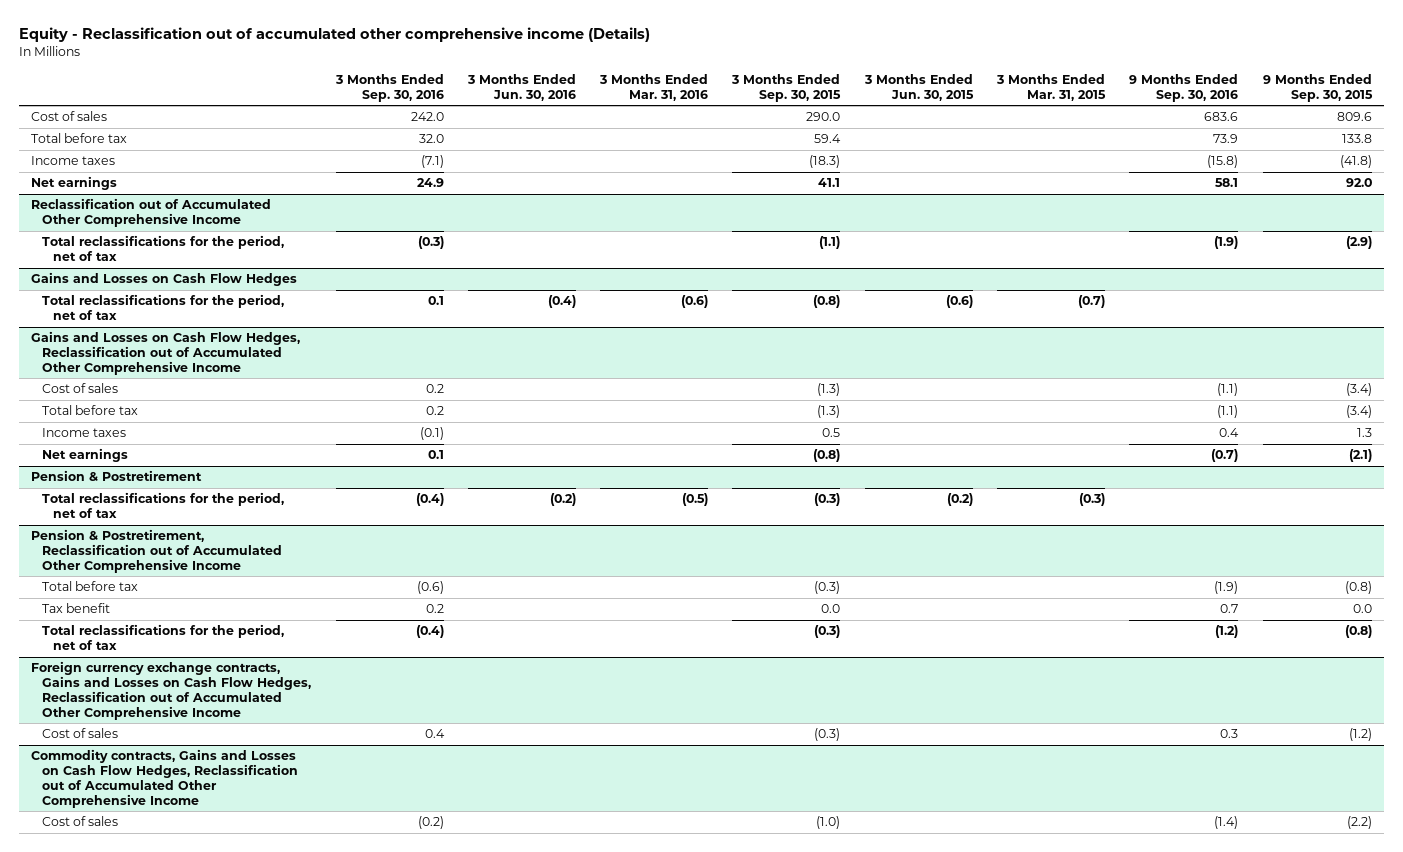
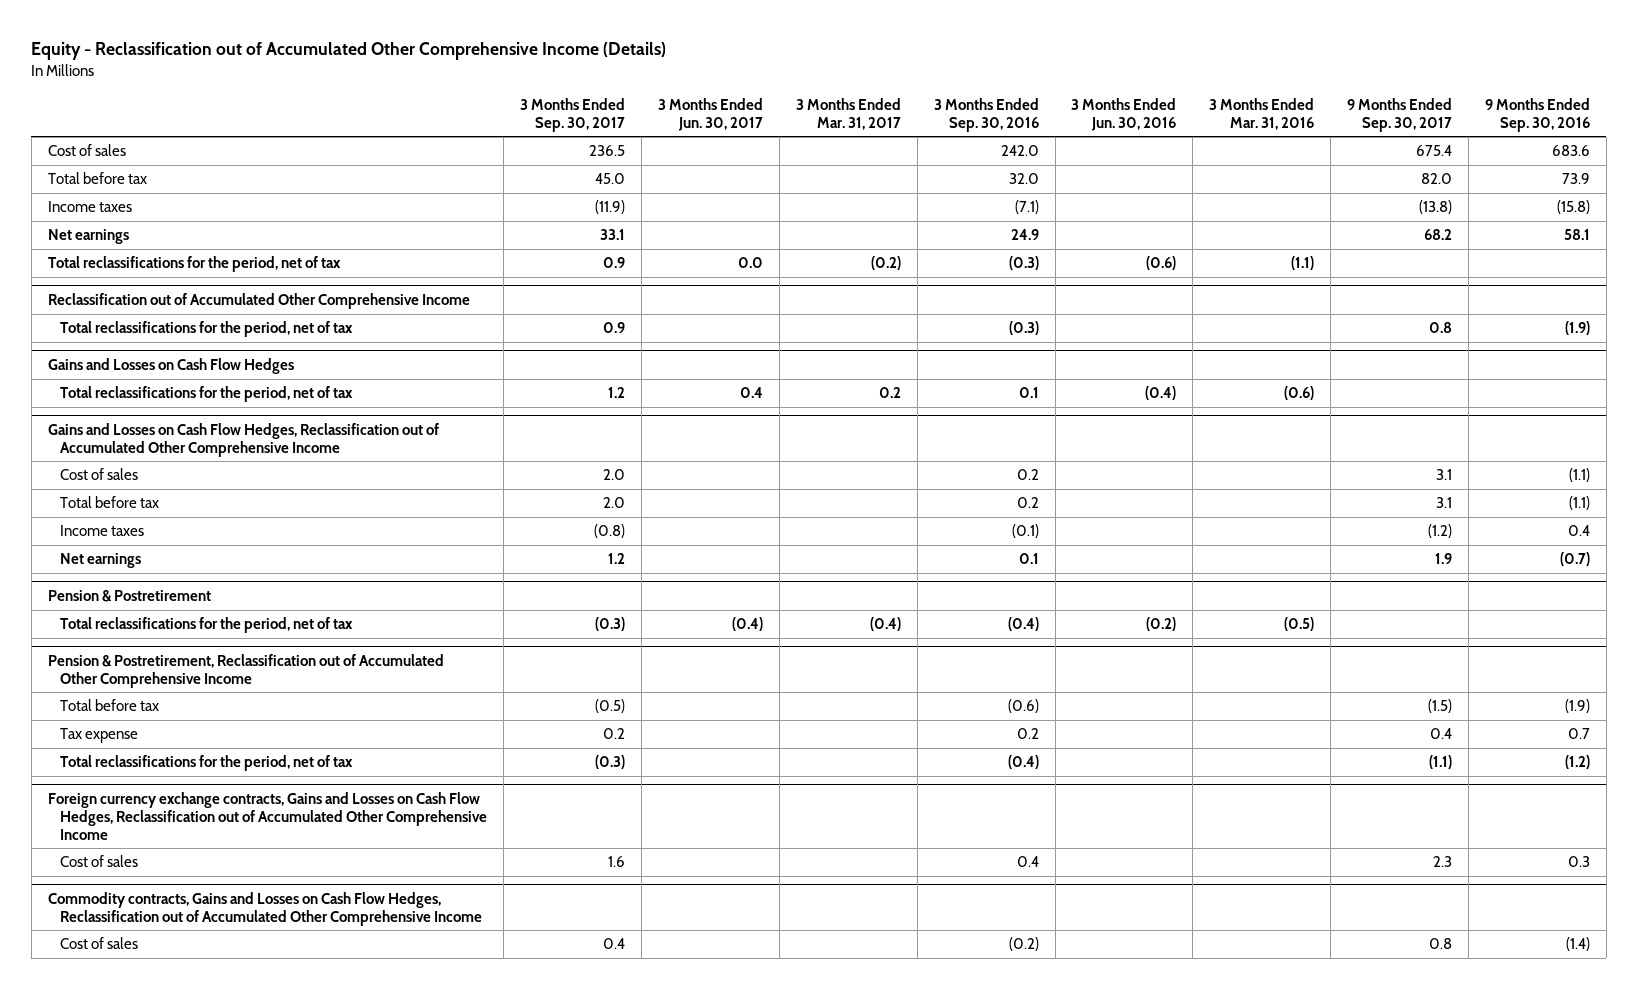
[19,26,651,42] Equity - Reclassification out of accumulated other comprehensive income (Details) -> [31,42,667,61] Equity - Reclassification out of Accumulated Other Comprehensive Income (Details)
[731,74,842,102] 3 Months Ended Sep. 30, 2015 -> none
[863,74,974,101] 3 Months Ended Jun. 30, 2015 -> none
[996,74,1107,101] 3 Months Ended Mar. 31, 2015 -> none
[1262,74,1373,102] 9 Months Ended Sep. 30, 2015 -> none
none -> [520,97,626,132] 3 Months Ended Sep. 30, 2017
none -> [657,97,763,131] 3 Months Ended Jun. 30, 2017
none -> [795,97,901,130] 3 Months Ended Mar. 31, 2017
none -> [1347,97,1453,132] 9 Months Ended Sep. 30, 2017
none -> [47,256,341,273] Total reclassifications for the period, net of tax
[42,603,111,614] Tax benefit -> [60,728,139,744] Tax expense

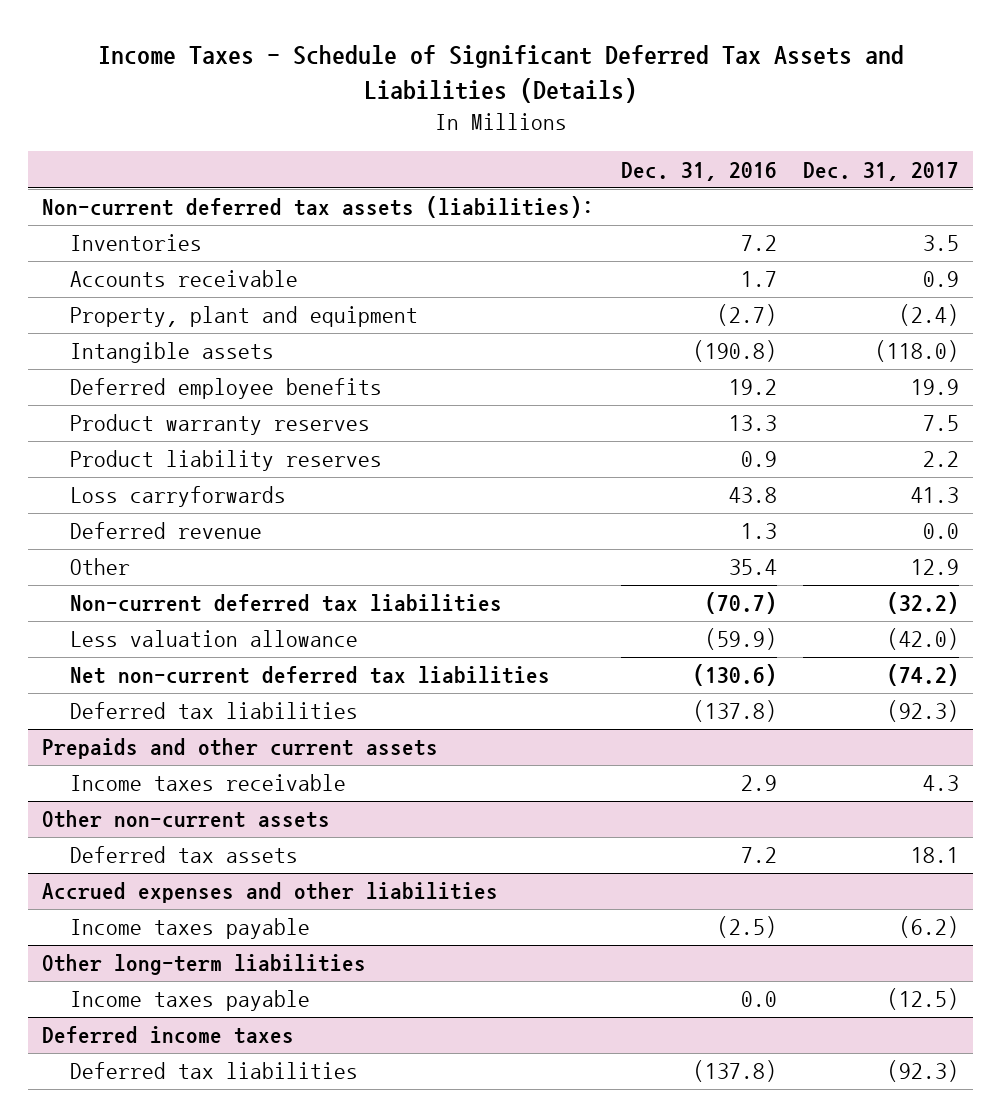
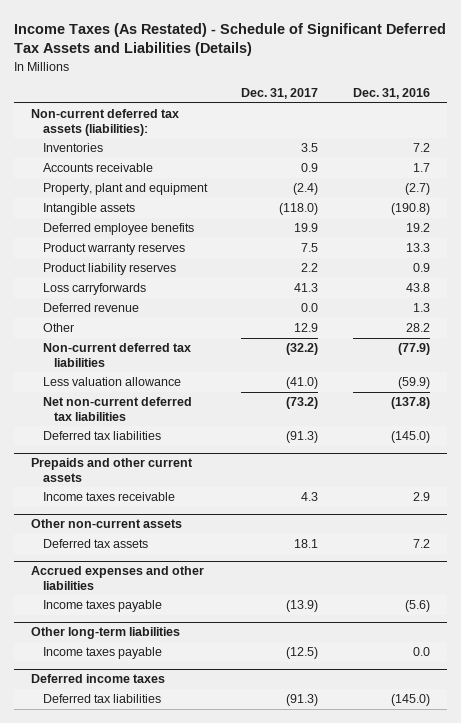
[97,45,904,104] Income Taxes - Schedule of Significant Deferred Tax Assets and Liabilities (Details) -> [14,22,447,57] Income Taxes (As Restated) - Schedule of Significant Deferred Tax Assets and Liabilities (Details)
[728,559,777,576] 35.4 -> [405,323,430,333] 28.2
[704,592,777,615] (70.7) -> [397,343,430,356] (77.9)
[887,628,960,651] (42.0) -> [286,377,319,390] (41.0)
[692,664,777,687] (130.6) -> [390,397,430,410] (137.8)
[887,664,960,687] (74.2) -> [286,397,319,410] (73.2)
[692,700,777,723] (137.8) -> [390,431,430,444] (145.0)
[887,700,960,723] (92.3) -> [286,431,319,444] (91.3)
[716,916,777,939] (2.5) -> [404,600,430,613] (5.6)
[899,916,960,939] (6.2) -> [286,600,319,613] (13.9)
[692,1060,777,1083] (137.8) -> [390,694,430,707] (145.0)
[887,1060,960,1083] (92.3) -> [286,694,319,707] (91.3)

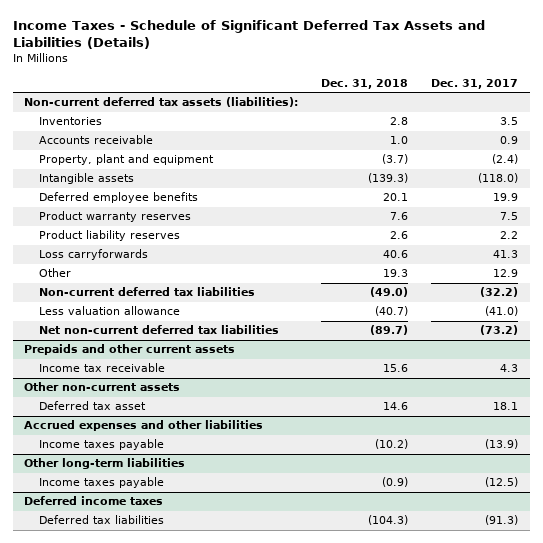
[14,22,447,57] Income Taxes (As Restated) - Schedule of Significant Deferred Tax Assets and Liabilities (Details) -> [12,20,485,50] Income Taxes - Schedule of Significant Deferred Tax Assets and Liabilities (Details)
[352,88,430,100] Dec. 31, 2016 -> none
none -> [321,78,409,89] Dec. 31, 2018
[42,303,139,313] Deferred revenue -> none
[42,431,161,441] Deferred tax liabilities -> none
[42,492,175,502] Income taxes receivable -> [39,363,166,373] Income tax receivable
[42,539,148,549] Deferred tax assets -> [39,401,147,411] Deferred tax asset

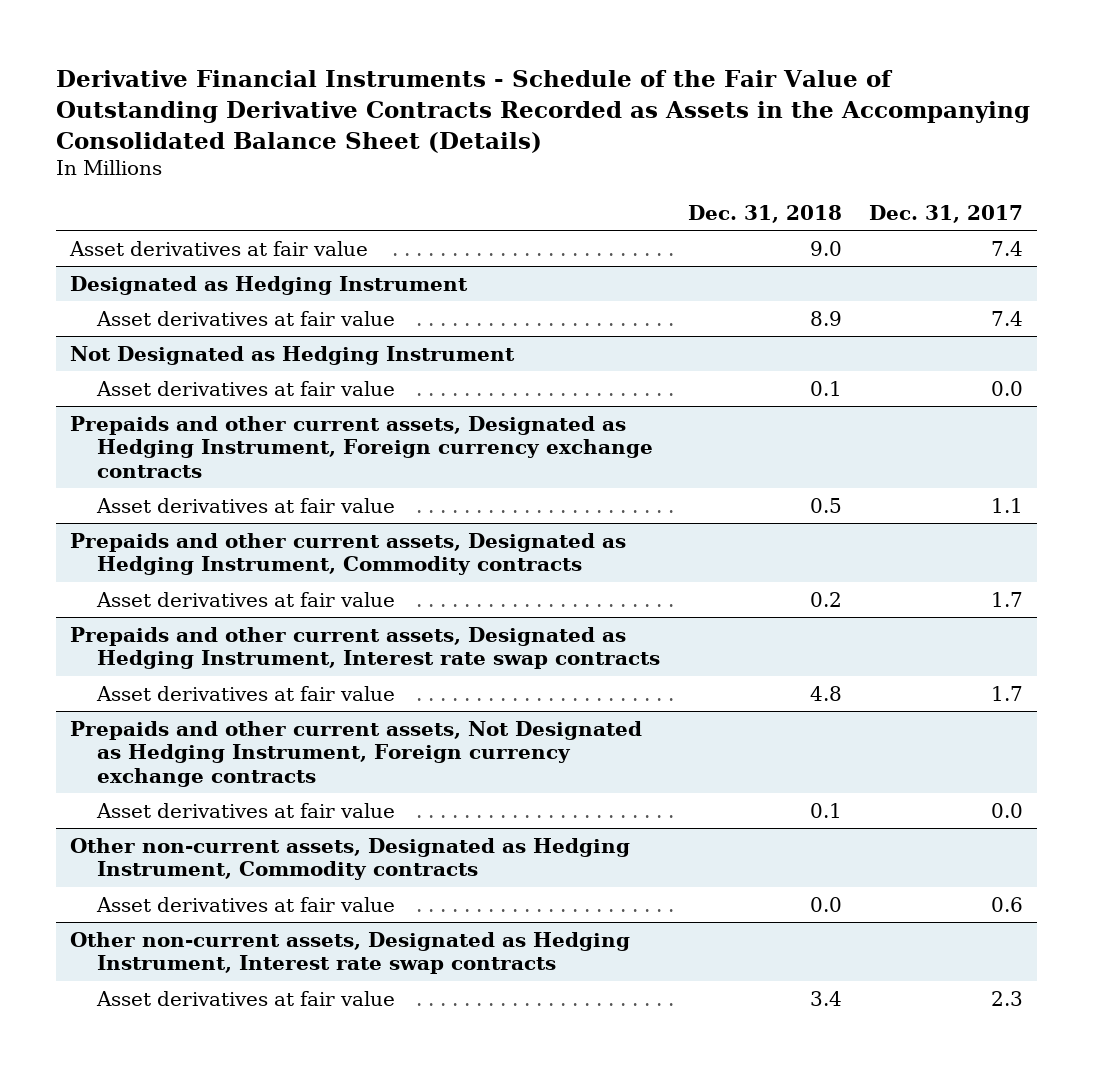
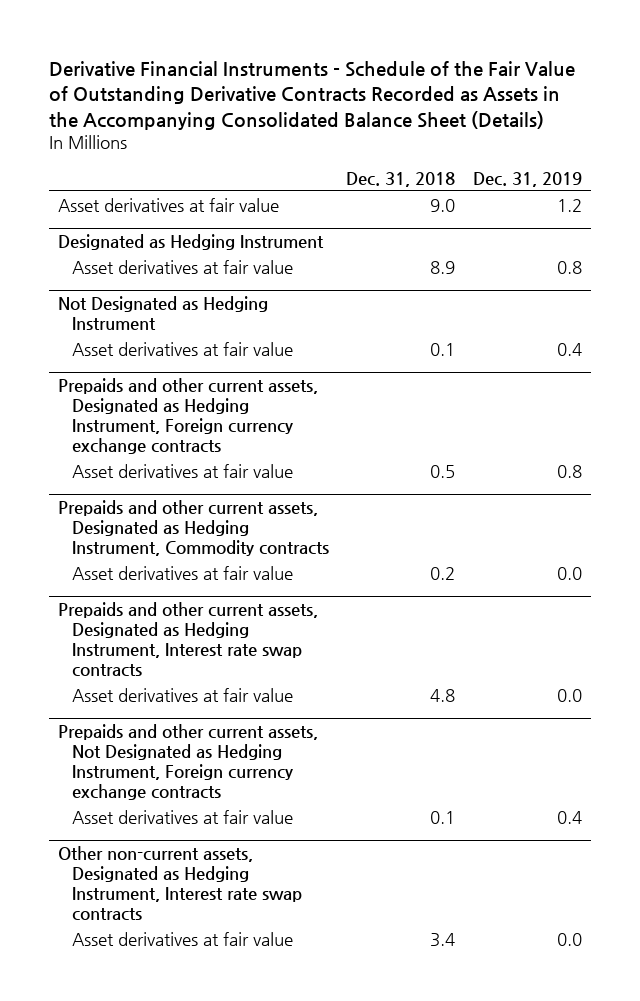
[869,204,1024,223] Dec. 31, 2017 -> none
none -> [472,171,582,187] Dec. 31, 2019
[70,837,631,881] Other non-current assets, Designated as Hedging Instrument, Commodity contracts -> none
[96,896,396,912] Asset derivatives at fair value -> none

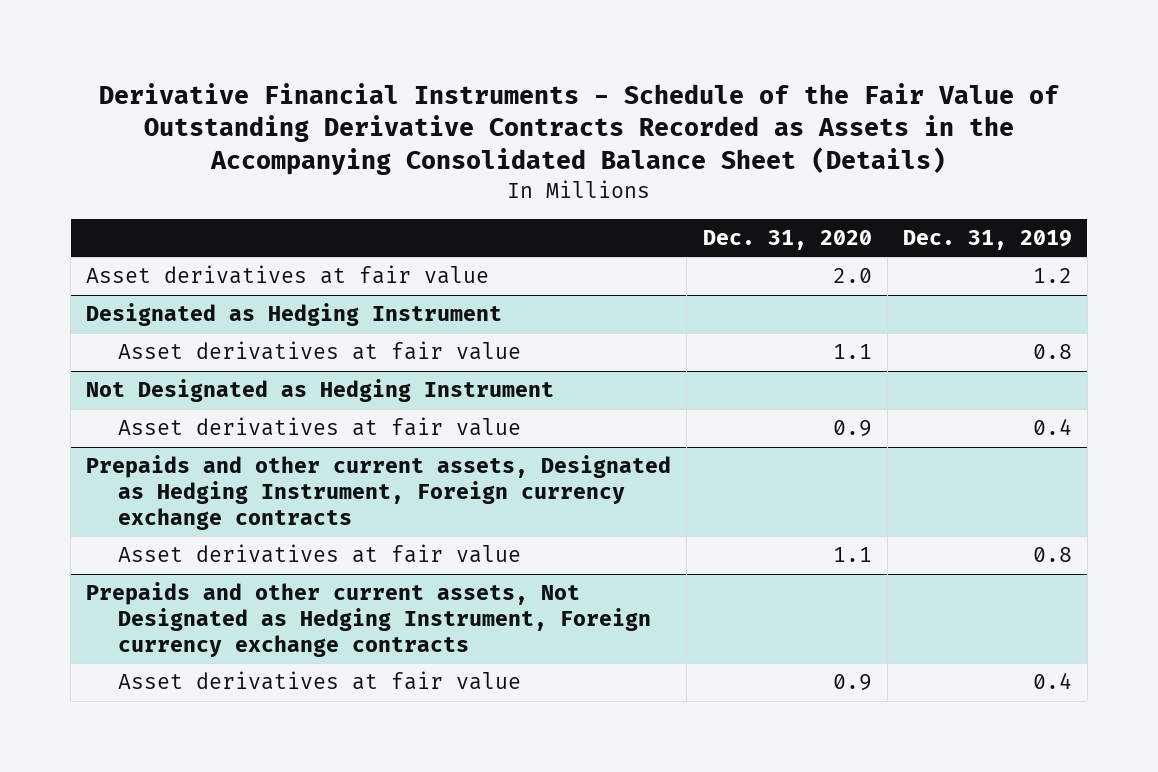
[346,171,456,187] Dec. 31, 2018 -> none
none -> [702,229,872,250] Dec. 31, 2020
[57,499,329,557] Prepaids and other current assets, Designated as Hedging Instrument, Commodity contracts -> none
[71,565,293,580] Asset derivatives at fair value -> none
[57,601,318,678] Prepaids and other current assets, Designated as Hedging Instrument, Interest rate swap contracts -> none
[71,687,293,702] Asset derivatives at fair value -> none
[57,845,302,922] Other non-current assets, Designated as Hedging Instrument, Interest rate swap contracts -> none
[71,931,293,946] Asset derivatives at fair value -> none

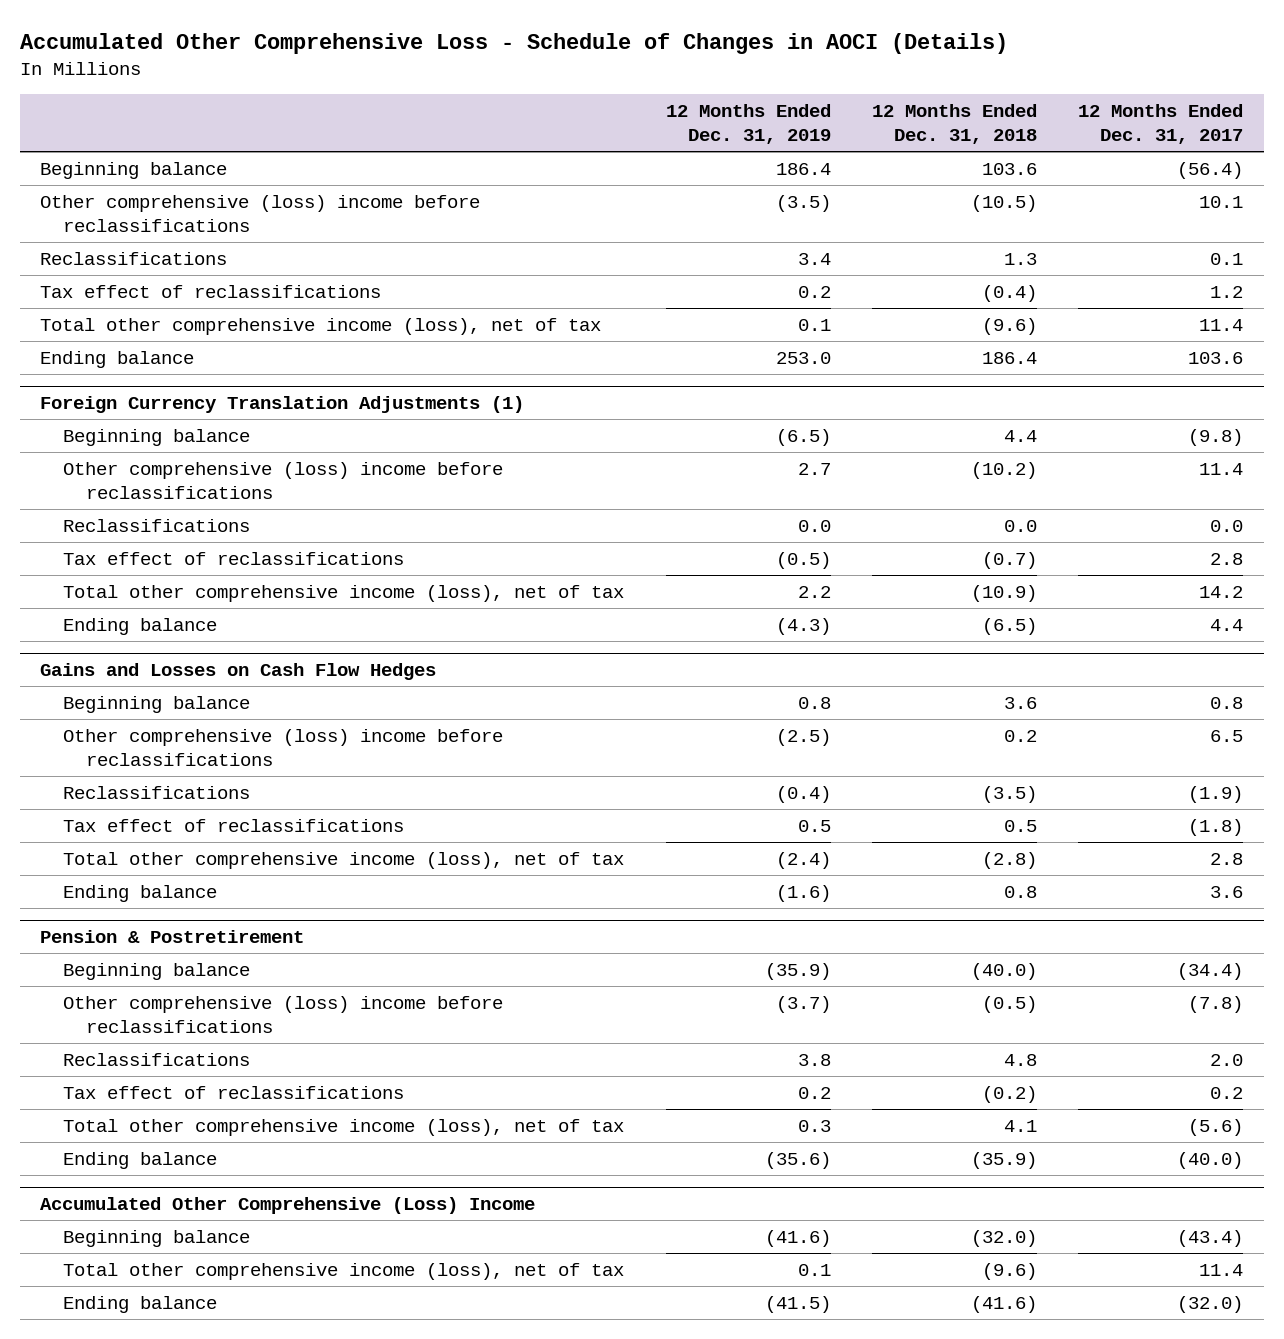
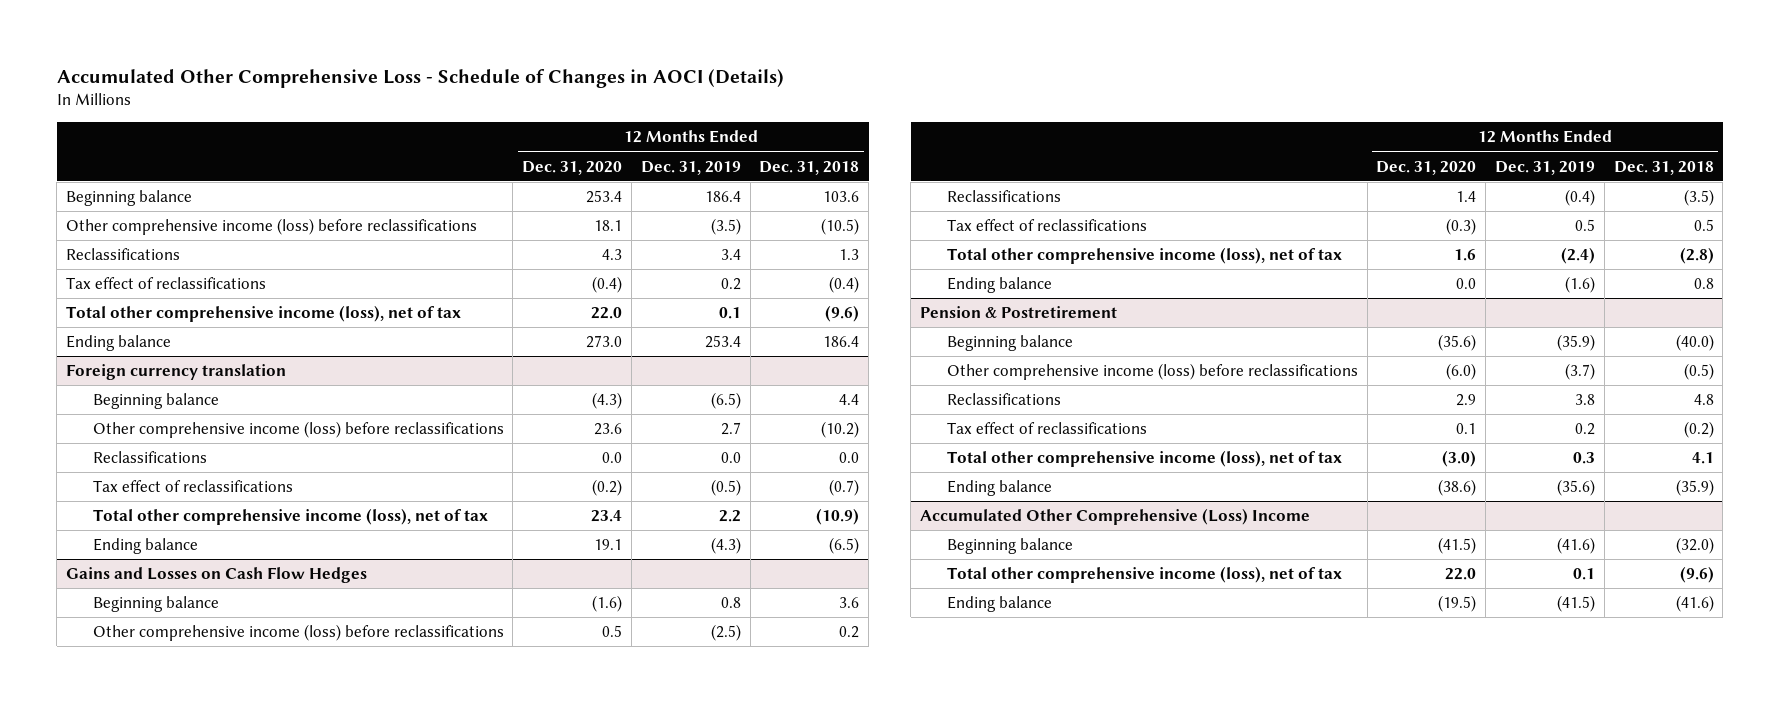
[1078,103,1244,145] 12 Months Ended Dec. 31, 2017 -> none
none -> [522,160,623,175] Dec. 31, 2020
[40,194,481,233] Other comprehensive (loss) income before reclassifications -> [65,218,477,236] Other comprehensive income (loss) before reclassifications
[775,351,831,364] 253.0 -> [704,335,741,349] 253.4
[40,395,525,413] Foreign Currency Translation Adjustments (1) -> [65,364,286,381] Foreign currency translation
[63,461,504,500] Other comprehensive (loss) income before reclassifications -> [92,421,504,439] Other comprehensive income (loss) before reclassifications
[63,728,504,767] Other comprehensive (loss) income before reclassifications -> [92,624,504,642] Other comprehensive income (loss) before reclassifications
[63,995,504,1034] Other comprehensive (loss) income before reclassifications -> [946,363,1358,381] Other comprehensive income (loss) before reclassifications

